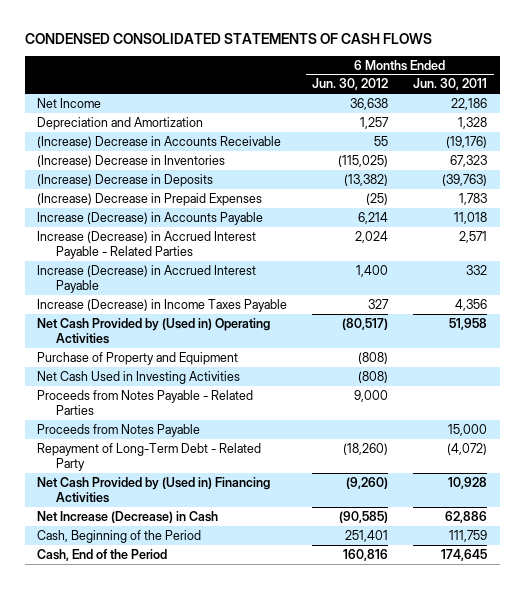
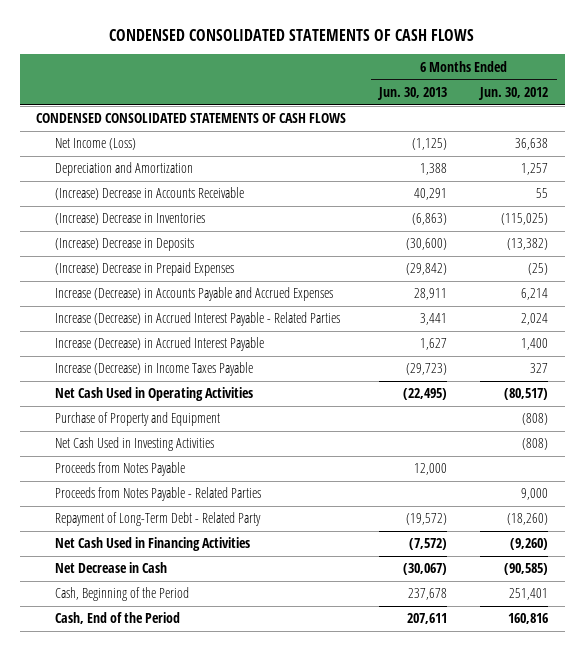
[413,78,488,91] Jun. 30, 2011 -> none
none -> [377,86,448,100] Jun. 30, 2013
none -> [36,113,347,124] CONDENSED CONSOLIDATED STATEMENTS OF CASH FLOWS
[37,97,102,108] Net Income -> [54,138,136,151] Net Income (Loss)
[37,211,264,225] Increase (Decrease) in Accounts Payable -> [54,287,333,302] Increase (Decrease) in Accounts Payable and Accrued Expenses
[37,317,271,344] Net Cash Provided by (Used in) Operating Activities -> [54,387,253,402] Net Cash Used in Operating Activities
[37,389,254,415] Proceeds from Notes Payable - Related Parties -> [54,487,261,502] Proceeds from Notes Payable - Related Parties
[37,476,271,503] Net Cash Provided by (Used in) Financing Activities -> [54,537,250,552] Net Cash Used in Financing Activities
[37,510,219,523] Net Increase (Decrease) in Cash -> [54,562,167,574] Net Decrease in Cash

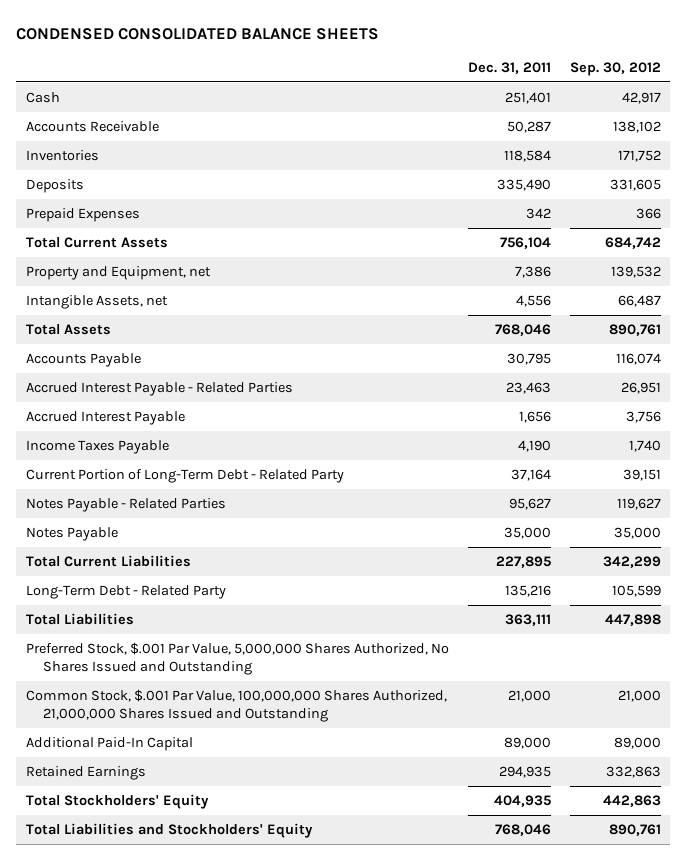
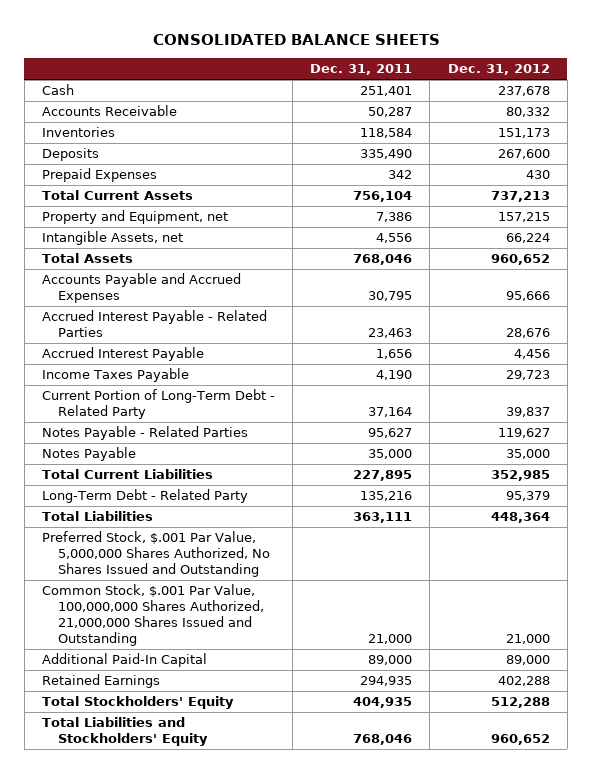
[16,27,380,40] CONDENSED CONSOLIDATED BALANCE SHEETS -> [152,33,440,45] CONSOLIDATED BALANCE SHEETS
[569,61,661,76] Sep. 30, 2012 -> none
none -> [447,64,550,76] Dec. 31, 2012
[25,352,141,367] Accounts Payable -> [41,273,241,304] Accounts Payable and Accrued Expenses

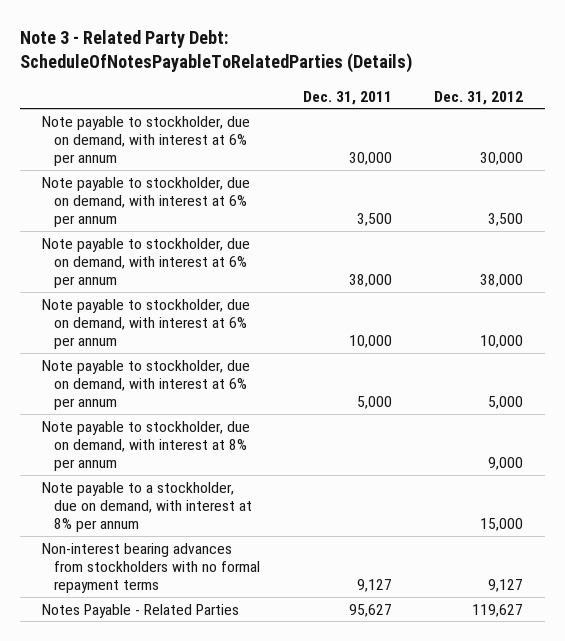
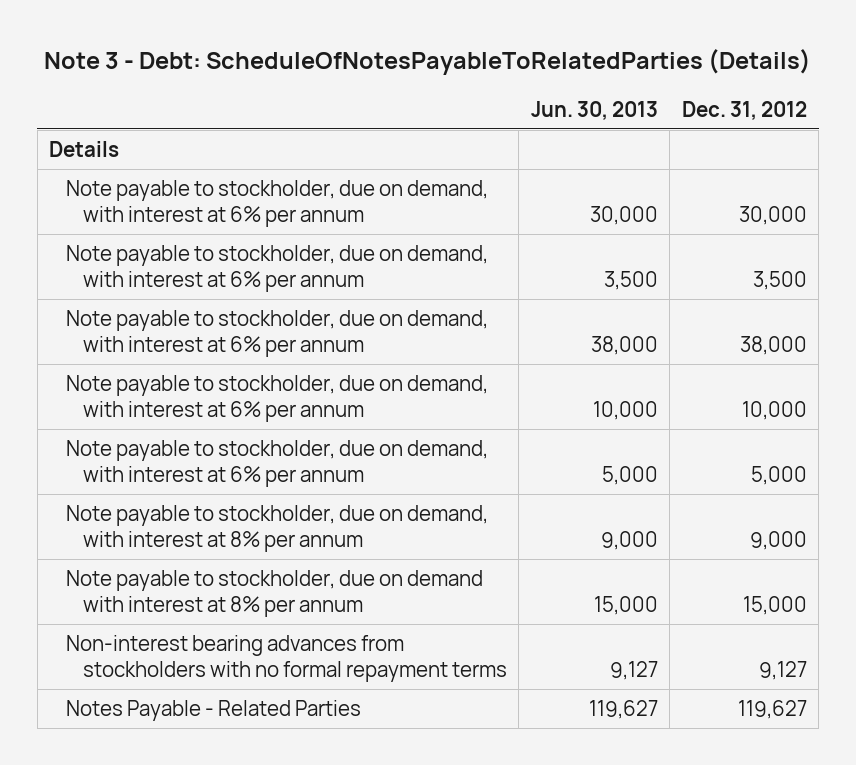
[20,30,413,74] Note 3 - Related Party Debt: ScheduleOfNotesPayableToRelatedParties (Details) -> [43,48,811,75] Note 3 - Debt: ScheduleOfNotesPayableToRelatedParties (Details)
[302,90,392,105] Dec. 31, 2011 -> none
none -> [530,100,658,120] Jun. 30, 2013
none -> [49,141,120,158] Details
[41,481,252,533] Note payable to a stockholder, due on demand, with interest at 8% per annum -> [65,570,483,617] Note payable to stockholder, due on demand with interest at 8% per annum

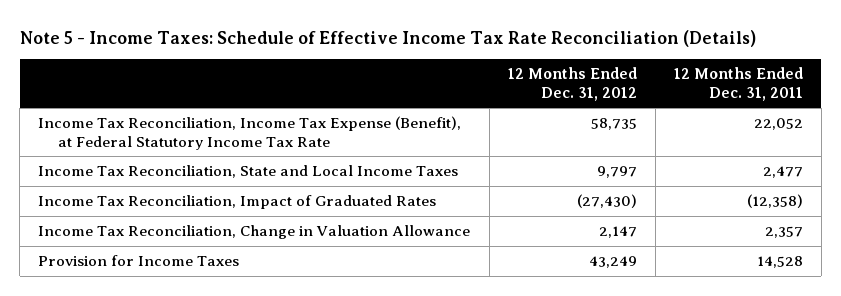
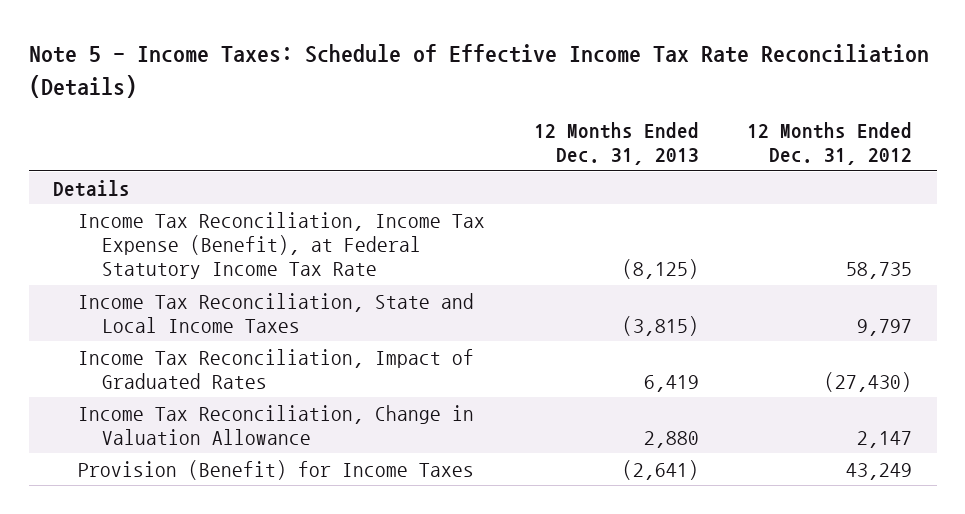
[673,67,803,101] 12 Months Ended Dec. 31, 2011 -> none
none -> [533,122,699,166] 12 Months Ended Dec. 31, 2013
none -> [53,179,131,197] Details
[38,255,240,267] Provision for Income Taxes -> [77,459,474,480] Provision (Benefit) for Income Taxes

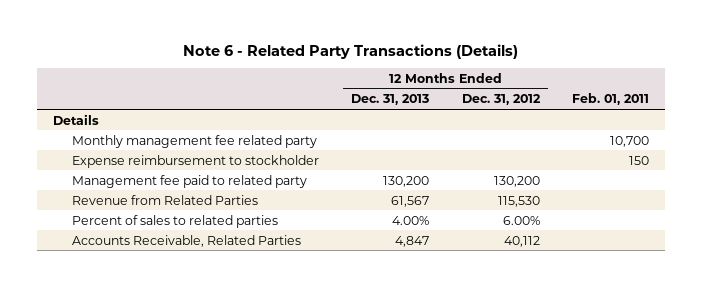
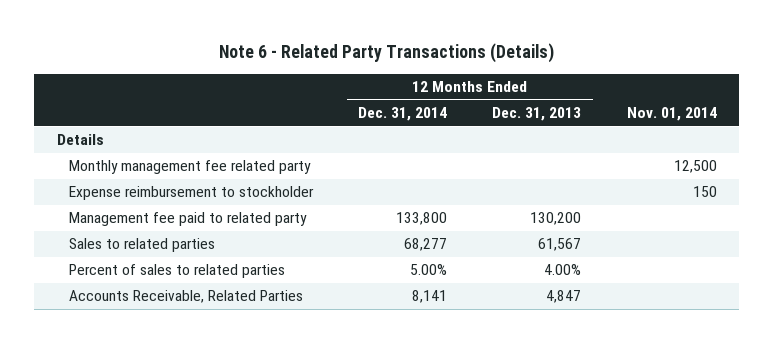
[461,94,541,106] Dec. 31, 2012 -> none
[571,93,649,106] Feb. 01, 2011 -> none
none -> [358,107,448,122] Dec. 31, 2014
none -> [626,107,717,122] Nov. 01, 2014
[72,194,259,205] Revenue from Related Parties -> [68,238,215,253] Sales to related parties

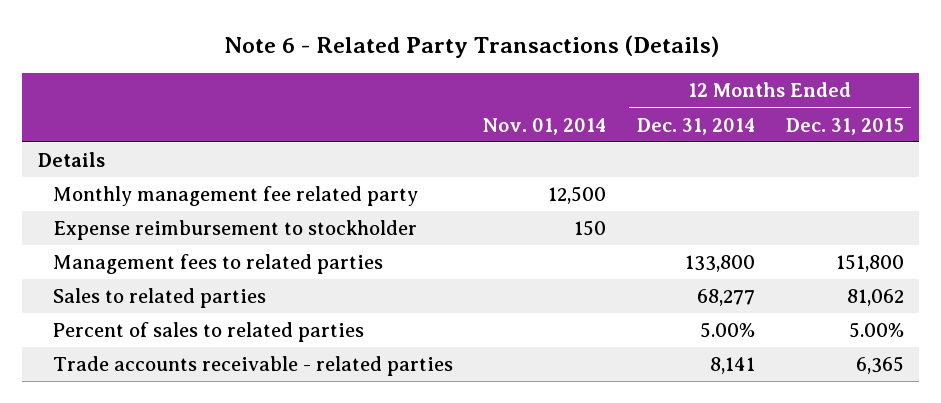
[492,107,582,122] Dec. 31, 2013 -> none
none -> [785,117,904,135] Dec. 31, 2015
[68,212,307,227] Management fee paid to related party -> [52,254,383,275] Management fees to related parties
[68,290,303,304] Accounts Receivable, Related Parties -> [52,356,453,377] Trade accounts receivable - related parties

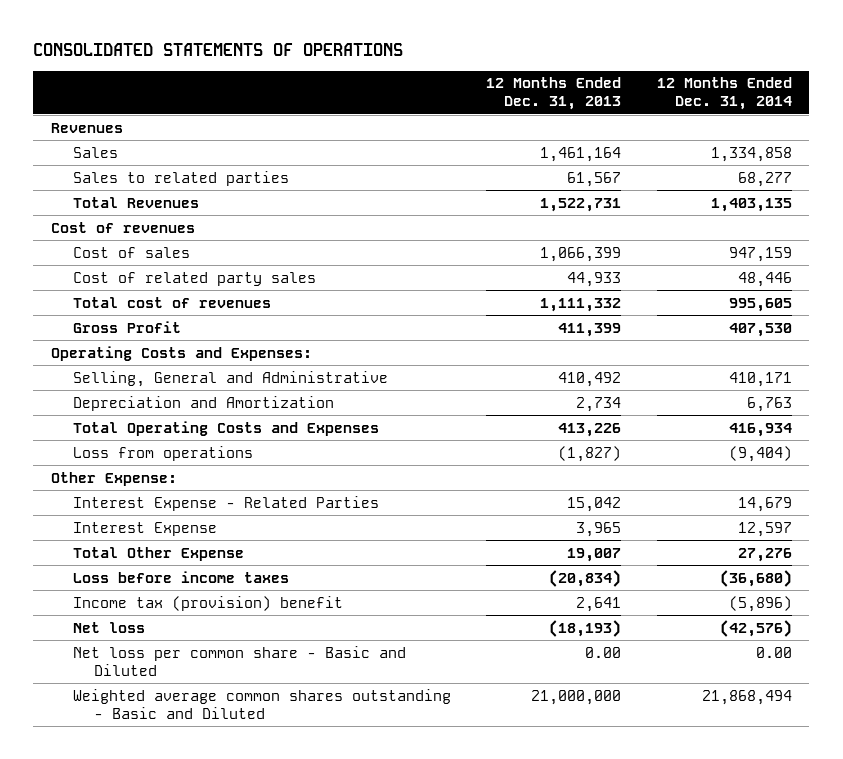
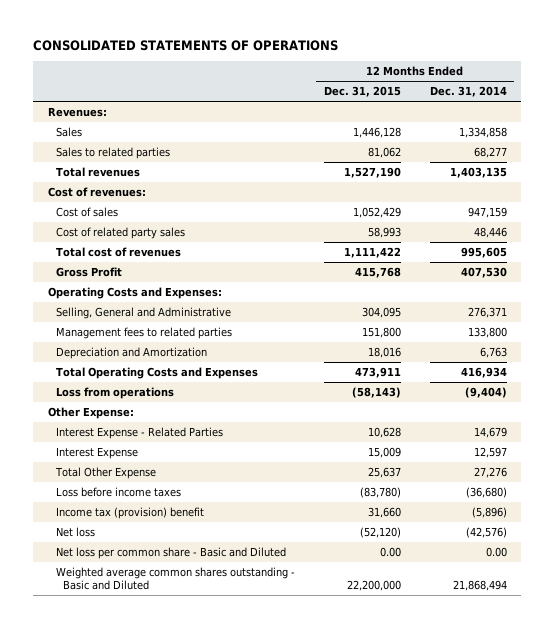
[486,77,622,111] 12 Months Ended Dec. 31, 2013 -> none
none -> [323,86,401,98] Dec. 31, 2015
[51,122,124,133] Revenues -> [47,107,107,118] Revenues:
[72,196,199,208] Total Revenues -> [55,167,140,178] Total revenues
[51,221,196,233] Cost of revenues -> [47,187,146,198] Cost of revenues:
[728,371,792,387] 410,171 -> [467,307,507,319] 276,371
none -> [55,327,232,340] Management fees to related parties

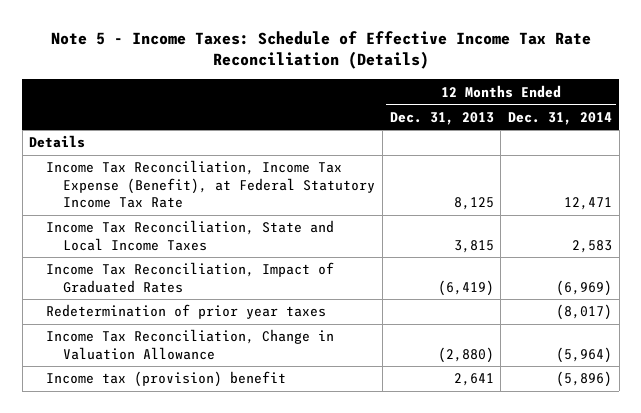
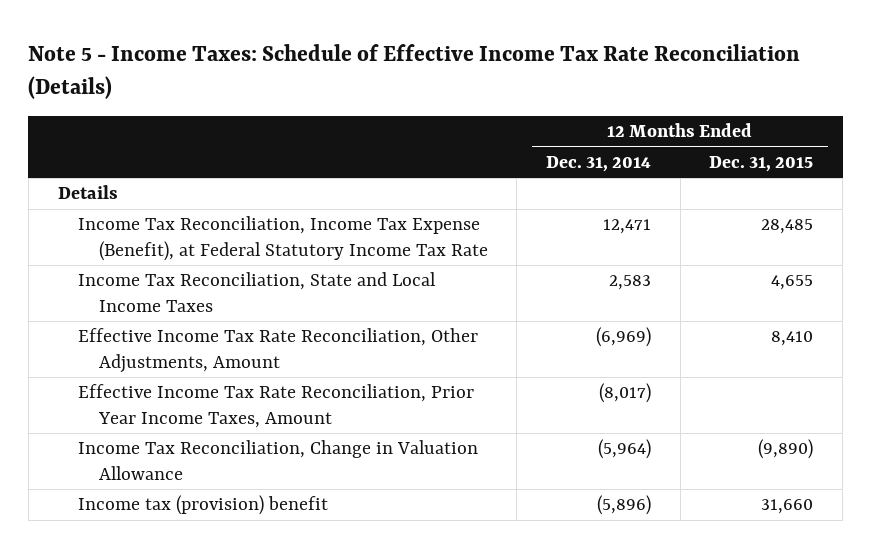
[389,111,494,125] Dec. 31, 2013 -> none
none -> [709,156,814,173] Dec. 31, 2015
[46,262,335,293] Income Tax Reconciliation, Impact of Graduated Rates -> [78,328,479,373] Effective Income Tax Rate Reconciliation, Other Adjustments, Amount
[46,304,327,320] Redetermination of prior year taxes -> [78,384,475,428] Effective Income Tax Rate Reconciliation, Prior Year Income Taxes, Amount

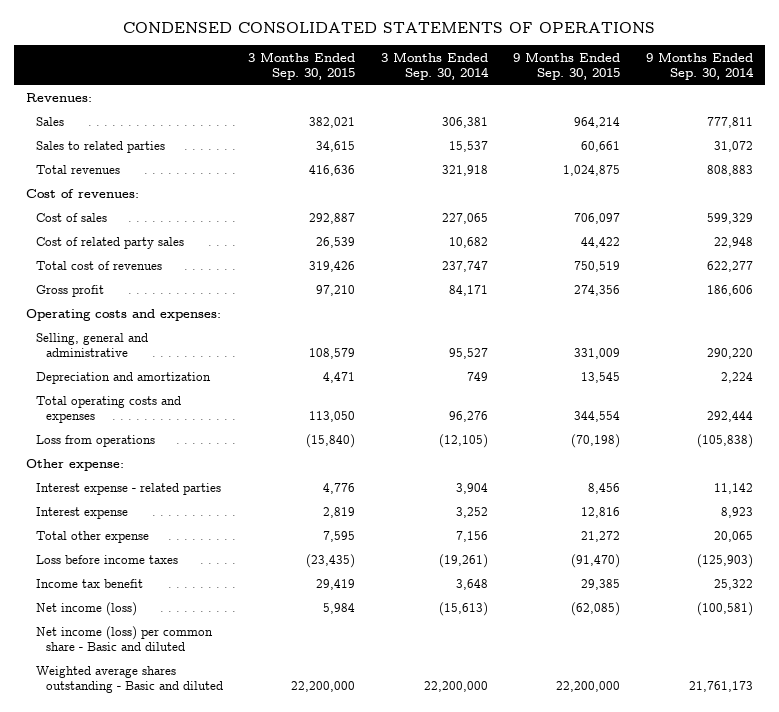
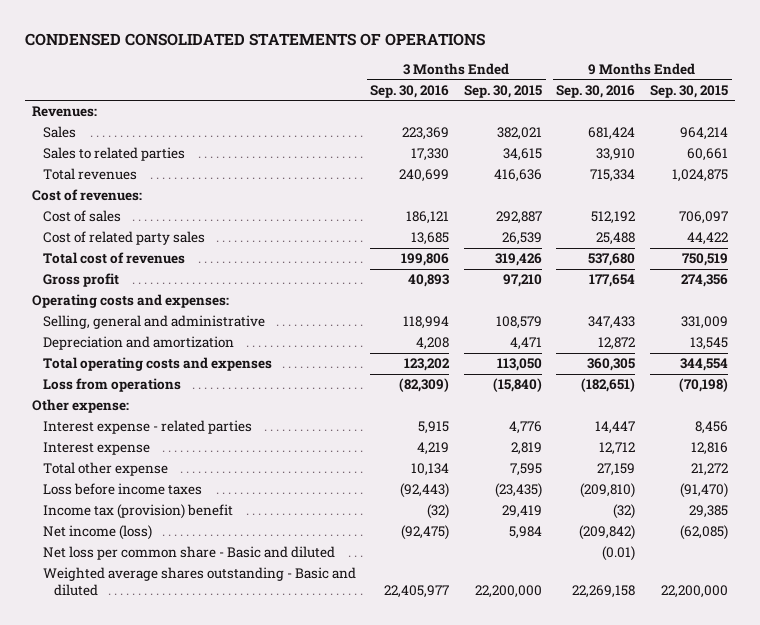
[380,51,489,80] 3 Months Ended Sep. 30, 2014 -> none
[645,51,754,80] 9 Months Ended Sep. 30, 2014 -> none
none -> [370,84,450,98] Sep. 30, 2016
none -> [556,84,636,98] Sep. 30, 2016
[36,579,144,589] Income tax benefit -> [42,504,233,520] Income tax (provision) benefit
[36,626,214,652] Net income (loss) per common share - Basic and diluted -> [42,546,335,561] Net loss per common share - Basic and diluted

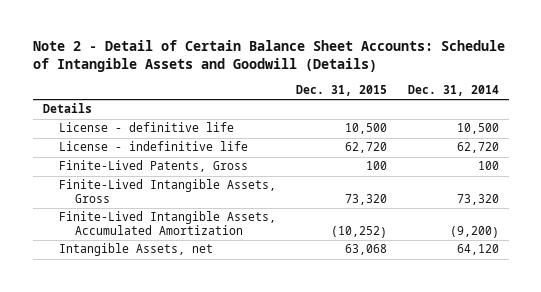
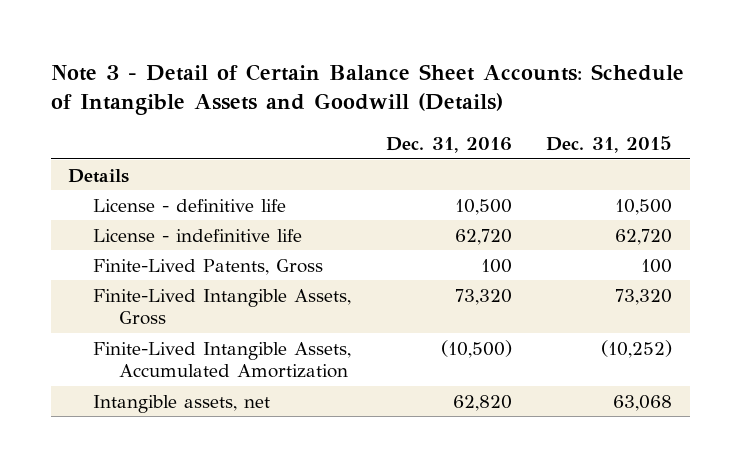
[32,39,505,73] Note 2 - Detail of Certain Balance Sheet Accounts: Schedule of Intangible Assets and Goodwill (Details) -> [50,64,684,116] Note 3 - Detail of Certain Balance Sheet Accounts: Schedule of Intangible Assets and Goodwill (Details)
[407,85,499,97] Dec. 31, 2014 -> none
none -> [385,137,512,154] Dec. 31, 2016
[58,243,213,257] Intangible Assets, net -> [93,394,271,413] Intangible assets, net

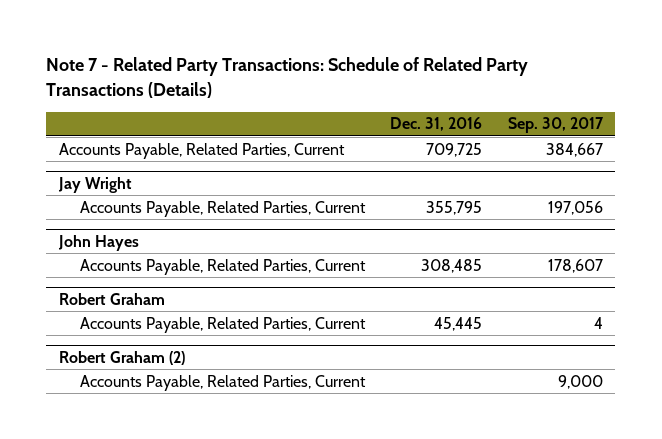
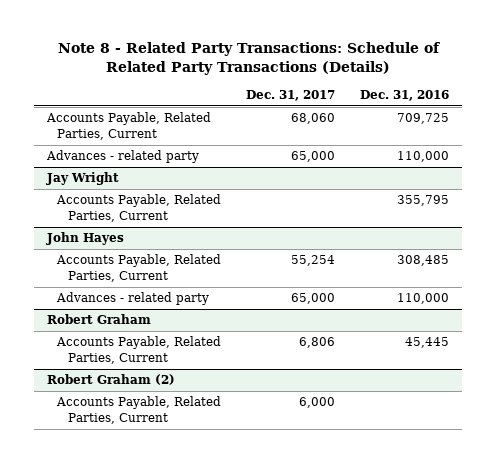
[46,57,529,98] Note 7 - Related Party Transactions: Schedule of Related Party Transactions (Details) -> [57,41,440,75] Note 8 - Related Party Transactions: Schedule of Related Party Transactions (Details)
[507,117,604,134] Sep. 30, 2017 -> none
none -> [246,90,336,102] Dec. 31, 2017
none -> [45,150,199,164] Advances - related party
none -> [56,292,210,306] Advances - related party

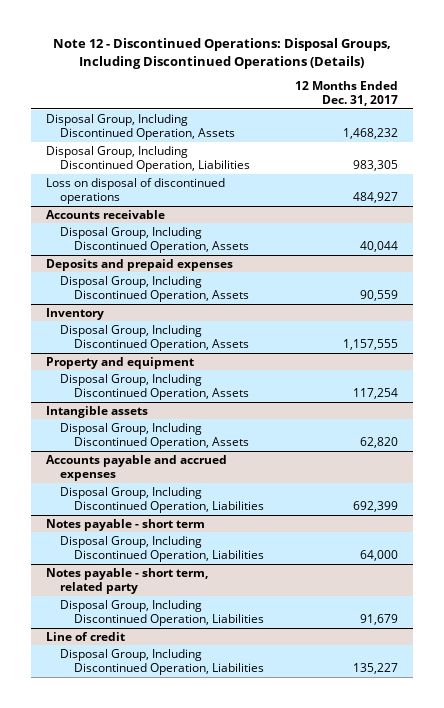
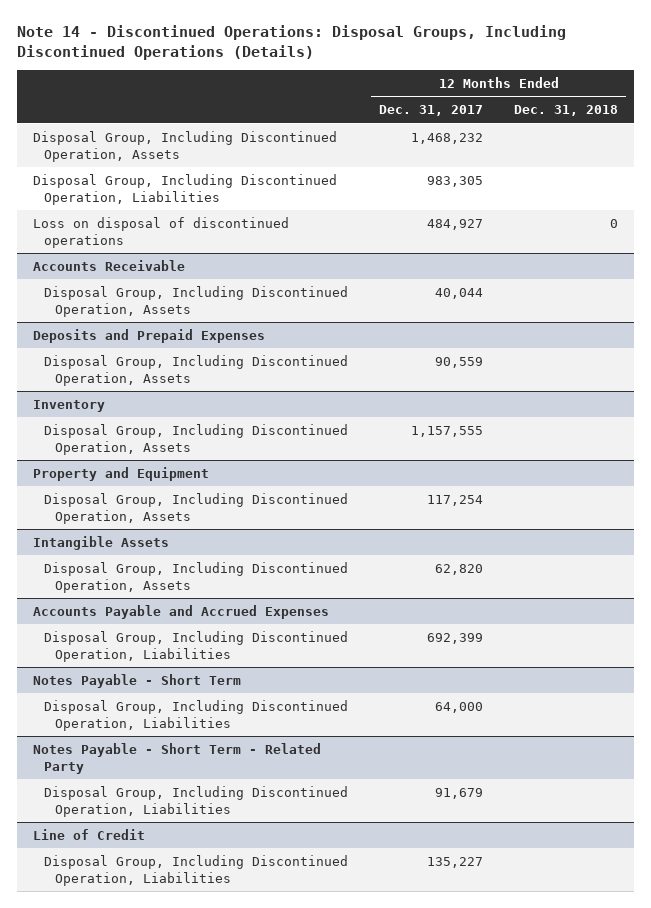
[52,38,391,69] Note 12 - Discontinued Operations: Disposal Groups, Including Discontinued Operations (Details) -> [17,25,567,61] Note 14 - Discontinued Operations: Disposal Groups, Including Discontinued Operations (Details)
none -> [514,105,619,117] Dec. 31, 2018
[45,209,165,219] Accounts receivable -> [32,259,185,271] Accounts Receivable
[45,258,233,271] Deposits and prepaid expenses -> [32,328,265,343] Deposits and Prepaid Expenses
[45,356,194,369] Property and equipment -> [32,466,209,481] Property and Equipment
[45,405,148,418] Intangible assets -> [32,535,169,550] Intangible Assets
[45,454,227,482] Accounts payable and accrued expenses -> [32,604,329,619] Accounts Payable and Accrued Expenses
[45,518,205,531] Notes payable - short term -> [32,673,241,688] Notes Payable - Short Term
[45,567,208,595] Notes payable - short term, related party -> [32,742,321,774] Notes Payable - Short Term - Related Party
[45,631,125,641] Line of credit -> [32,828,145,840] Line of Credit

